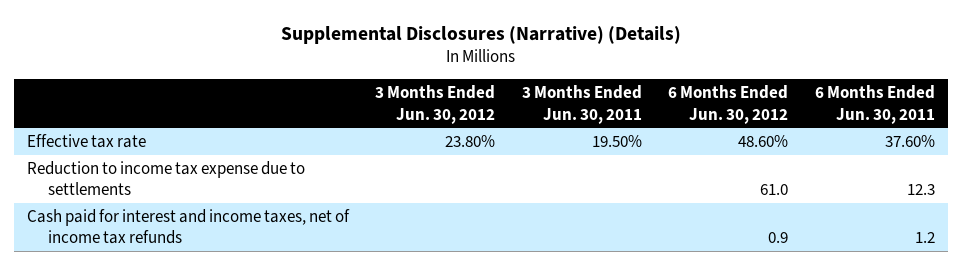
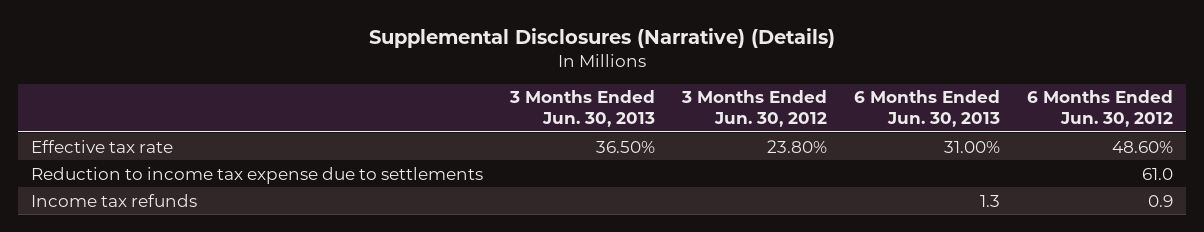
[521,85,642,124] 3 Months Ended Jun. 30, 2011 -> none
[814,85,935,124] 6 Months Ended Jun. 30, 2011 -> none
none -> [509,90,656,127] 3 Months Ended Jun. 30, 2013
none -> [853,90,1000,127] 6 Months Ended Jun. 30, 2013
[27,208,351,245] Cash paid for interest and income taxes, net of income tax refunds -> [31,193,198,207] Income tax refunds

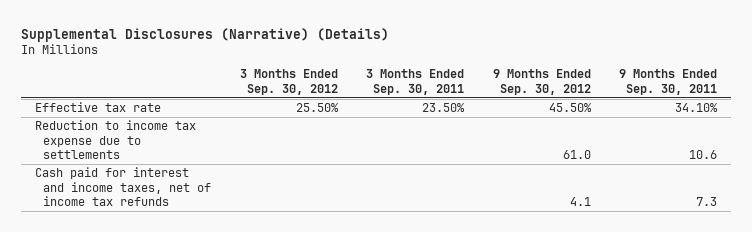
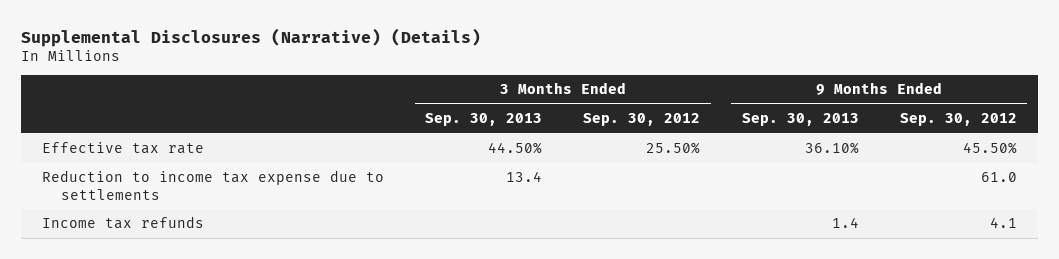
[366,69,465,95] 3 Months Ended Sep. 30, 2011 -> none
[618,69,717,95] 9 Months Ended Sep. 30, 2011 -> none
none -> [424,113,542,127] Sep. 30, 2013
none -> [741,113,859,127] Sep. 30, 2013
[35,167,212,207] Cash paid for interest and income taxes, net of income tax refunds -> [41,216,204,230] Income tax refunds

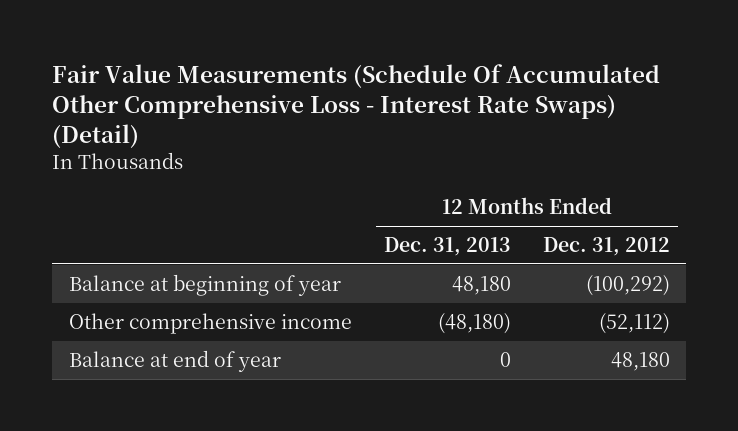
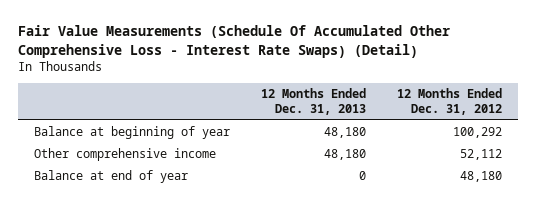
[585,274,670,296] (100,292) -> [453,127,503,139] 100,292
[437,312,511,334] (48,180) -> [323,149,366,161] 48,180
[598,312,670,334] (52,112) -> [460,149,503,161] 52,112

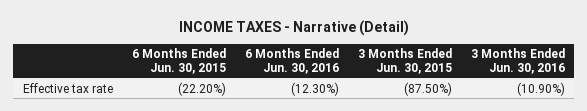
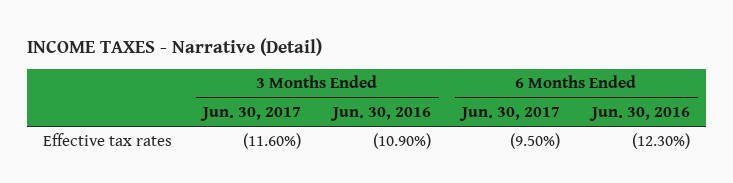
[131,48,226,75] 6 Months Ended Jun. 30, 2015 -> none
[357,48,452,75] 3 Months Ended Jun. 30, 2015 -> none
none -> [200,106,302,121] Jun. 30, 2017
none -> [459,106,561,121] Jun. 30, 2017
[22,82,113,93] Effective tax rate -> [43,133,173,147] Effective tax rates

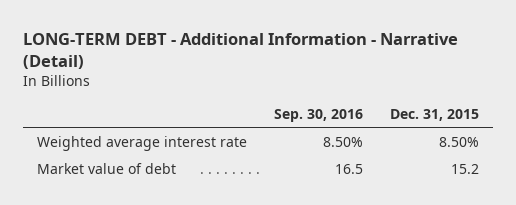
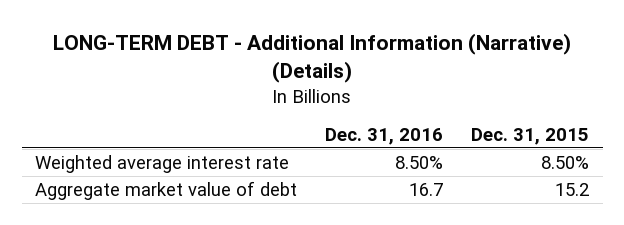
[22,32,458,69] LONG-TERM DEBT - Additional Information - Narrative (Detail) -> [53,32,572,84] LONG-TERM DEBT - Additional Information (Narrative) (Details)
[273,108,363,122] Sep. 30, 2016 -> none
none -> [325,128,444,146] Dec. 31, 2016
[36,162,176,174] Market value of debt -> [35,180,298,200] Aggregate market value of debt

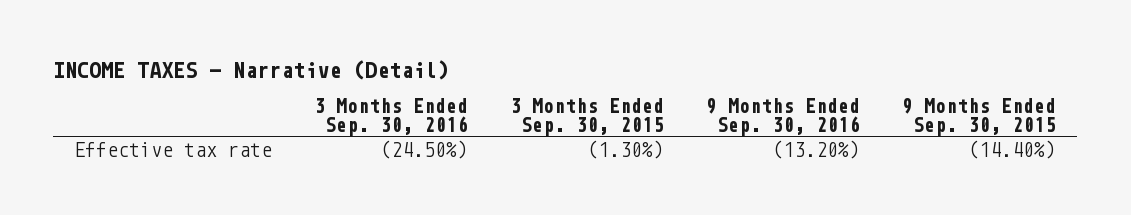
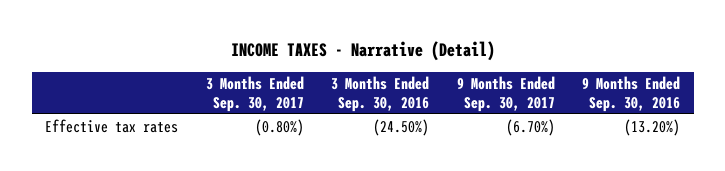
[510,98,665,136] 3 Months Ended Sep. 30, 2015 -> none
[902,98,1057,136] 9 Months Ended Sep. 30, 2015 -> none
none -> [205,76,304,112] 3 Months Ended Sep. 30, 2017
none -> [456,76,555,112] 9 Months Ended Sep. 30, 2017
[74,142,273,158] Effective tax rate -> [45,119,179,134] Effective tax rates

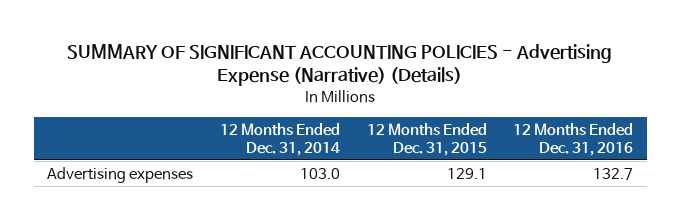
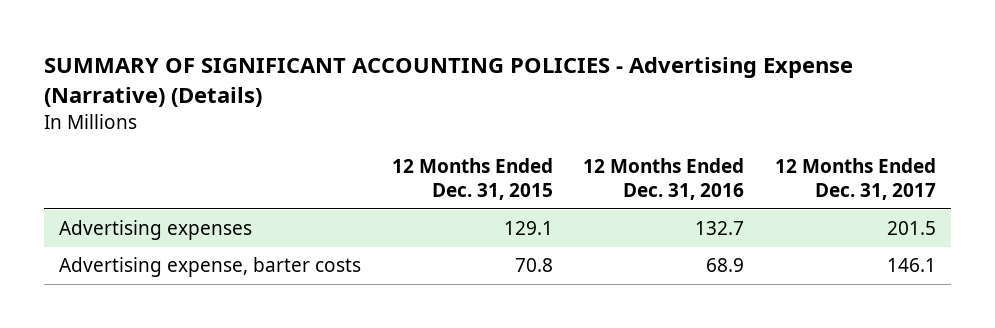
[220,122,341,156] 12 Months Ended Dec. 31, 2014 -> none
none -> [774,158,936,201] 12 Months Ended Dec. 31, 2017
none -> [58,257,361,278] Advertising expense, barter costs

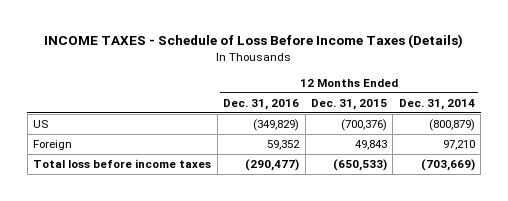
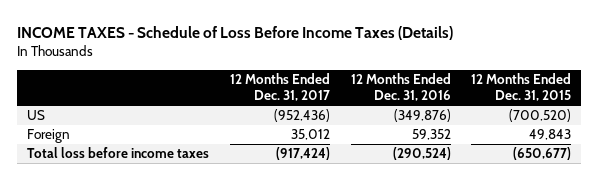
[398,98,475,110] Dec. 31, 2014 -> none
none -> [229,73,330,102] 12 Months Ended Dec. 31, 2017
[253,119,300,132] (349,829) -> [393,109,451,123] (349,876)
[341,119,388,132] (700,376) -> [509,109,572,123] (700,520)
[245,159,300,172] (290,477) -> [392,147,451,161] (290,524)
[333,159,388,172] (650,533) -> [513,147,572,161] (650,677)

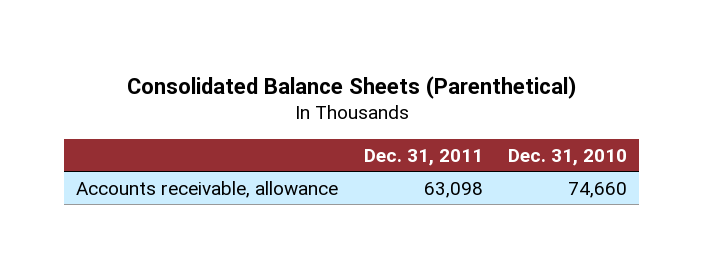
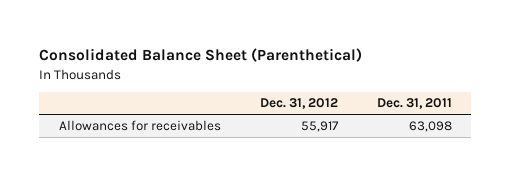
[126,75,577,99] Consolidated Balance Sheets (Parenthetical) -> [39,48,363,63] Consolidated Balance Sheet (Parenthetical)
[507,148,627,166] Dec. 31, 2010 -> none
none -> [259,98,338,110] Dec. 31, 2012
[76,181,339,199] Accounts receivable, allowance -> [58,120,221,132] Allowances for receivables

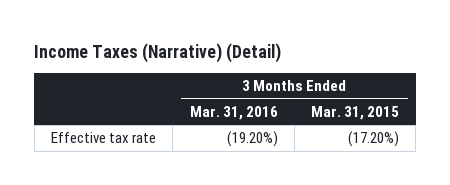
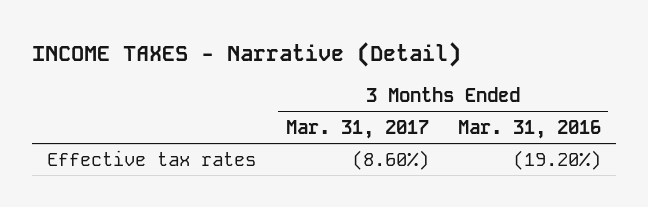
[34,42,282,63] Income Taxes (Narrative) (Detail) -> [32,42,462,68] INCOME TAXES - Narrative (Detail)
[311,105,400,120] Mar. 31, 2015 -> none
none -> [285,119,429,139] Mar. 31, 2017
[50,132,156,144] Effective tax rate -> [47,150,257,167] Effective tax rates

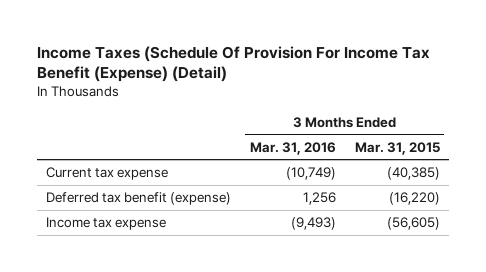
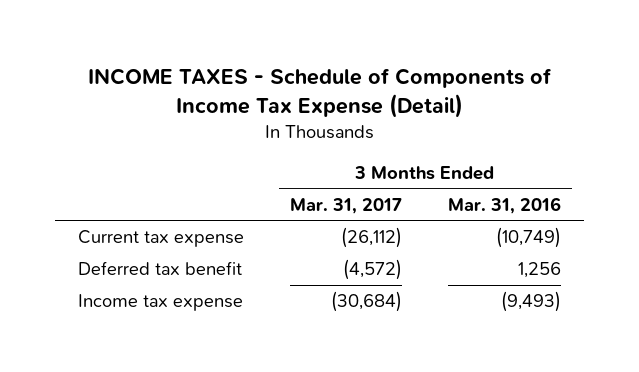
[36,45,430,83] Income Taxes (Schedule Of Provision For Income Tax Benefit (Expense) (Detail) -> [87,67,552,118] INCOME TAXES - Schedule of Components of Income Tax Expense (Detail)
[354,141,440,155] Mar. 31, 2015 -> none
none -> [290,197,403,214] Mar. 31, 2017
[46,192,232,206] Deferred tax benefit (expense) -> [78,261,243,276] Deferred tax benefit

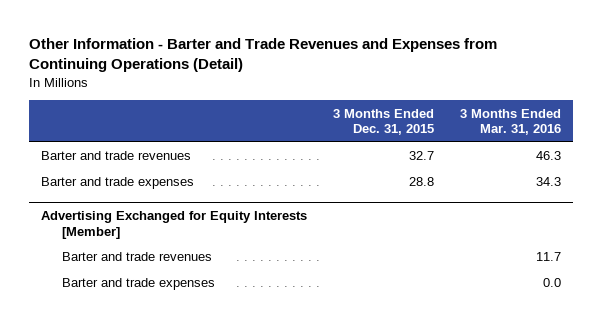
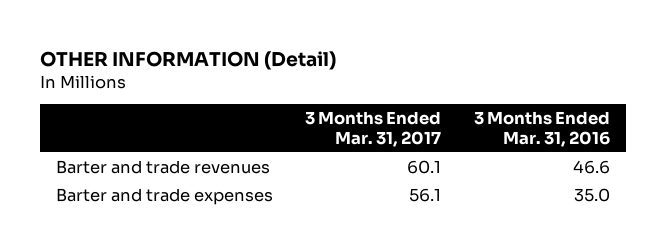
[28,38,497,73] Other Information - Barter and Trade Revenues and Expenses from Continuing Operations (Detail) -> [40,50,337,70] OTHER INFORMATION (Detail)
[333,108,435,136] 3 Months Ended Dec. 31, 2015 -> none
none -> [305,110,442,148] 3 Months Ended Mar. 31, 2017
[41,211,308,239] Advertising Exchanged for Equity Interests [Member] -> none
[61,252,212,262] Barter and trade revenues -> none
[61,278,215,291] Barter and trade expenses -> none
[535,151,561,161] 46.3 -> [572,159,610,174] 46.6
[535,177,561,187] 34.3 -> [573,187,610,202] 35.0

